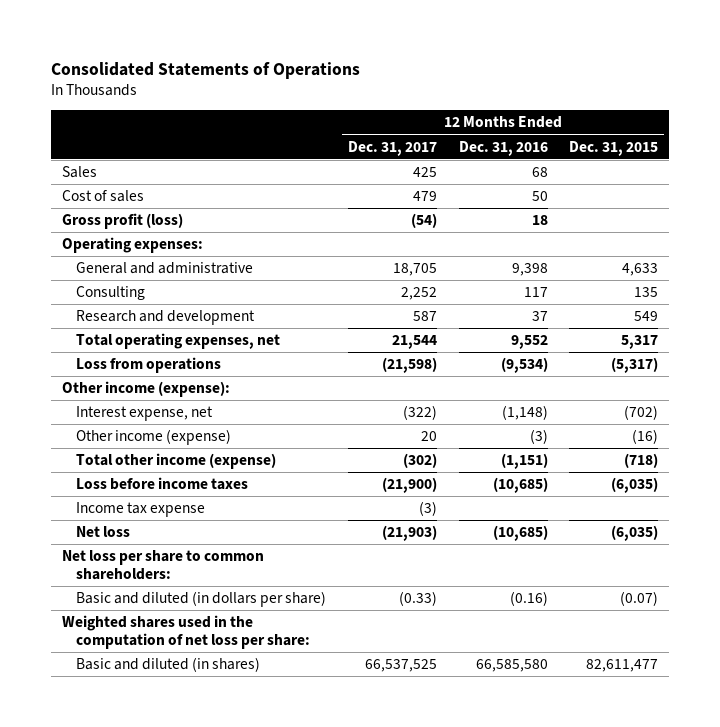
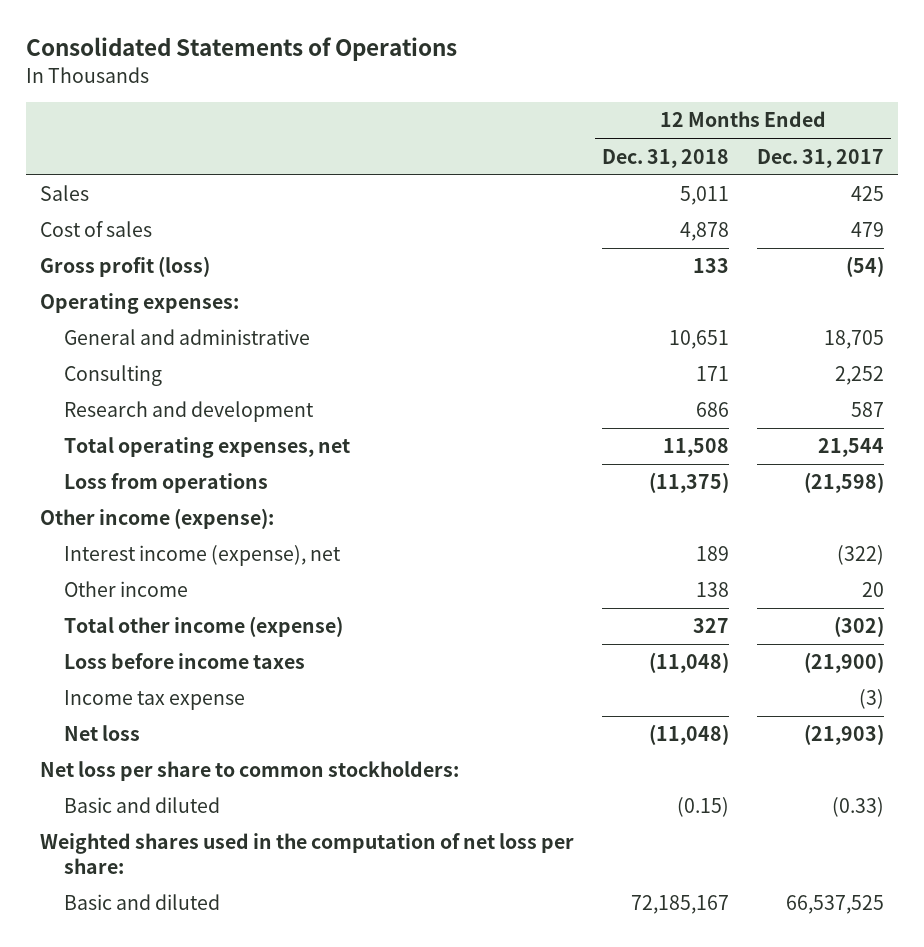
[458,140,548,156] Dec. 31, 2016 -> none
[569,140,659,156] Dec. 31, 2015 -> none
none -> [602,148,730,168] Dec. 31, 2018
[76,406,214,422] Interest expense, net -> [63,545,341,567] Interest income (expense), net
[76,429,232,446] Other income (expense) -> [63,581,188,598] Other income
[61,550,264,581] Net loss per share to common shareholders: -> [39,761,459,782] Net loss per share to common stockholders:
[76,591,327,608] Basic and diluted (in dollars per share) -> [63,797,220,814] Basic and diluted
[76,657,261,673] Basic and diluted (in shares) -> [63,894,220,911] Basic and diluted

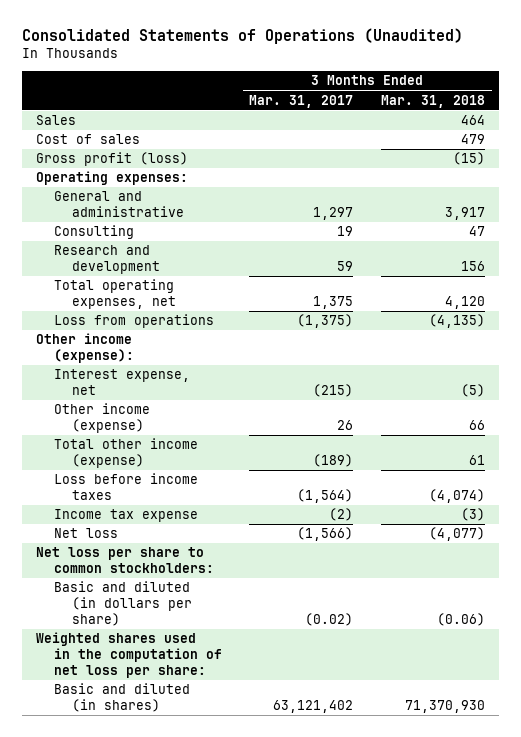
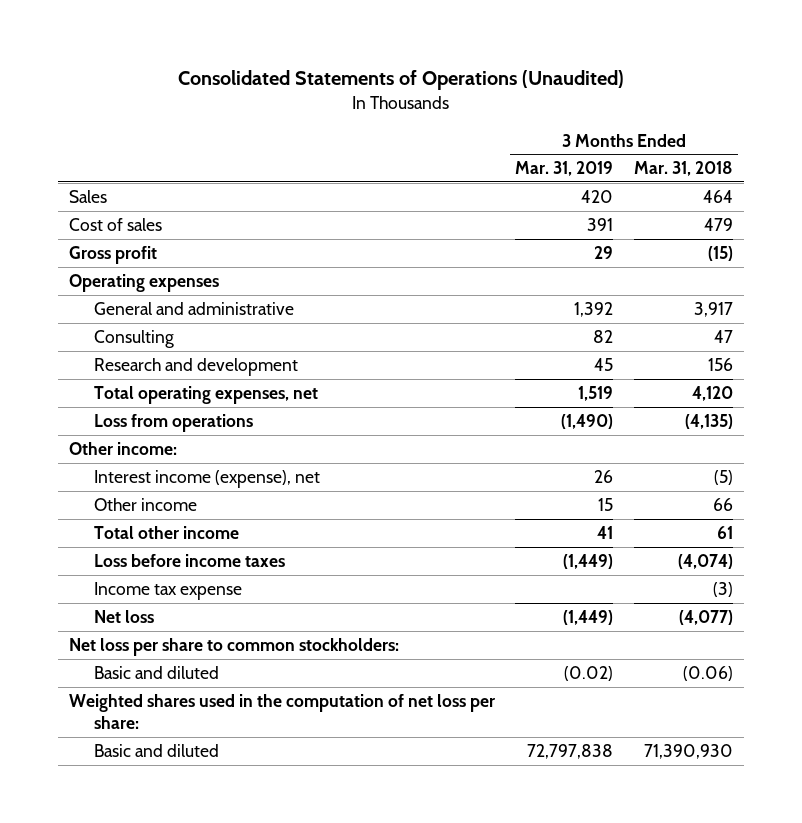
[249,94,354,108] Mar. 31, 2017 -> none
none -> [515,161,614,177] Mar. 31, 2019
[35,152,188,167] Gross profit (loss) -> [68,245,157,264] Gross profit
[35,171,188,186] Operating expenses: -> [68,273,219,292] Operating expenses
[35,333,134,364] Other income (expense): -> [68,441,177,455] Other income:
[53,369,190,396] Interest expense, net -> [93,469,320,488] Interest income (expense), net
[53,403,150,434] Other income (expense) -> [93,497,197,511] Other income
[53,438,198,469] Total other income (expense) -> [93,525,239,539] Total other income
[53,581,193,626] Basic and diluted (in dollars per share) -> [93,665,219,679] Basic and diluted
[53,683,190,713] Basic and diluted (in shares) -> [93,743,219,757] Basic and diluted
[404,700,485,714] 71,370,930 -> [644,743,734,759] 71,390,930

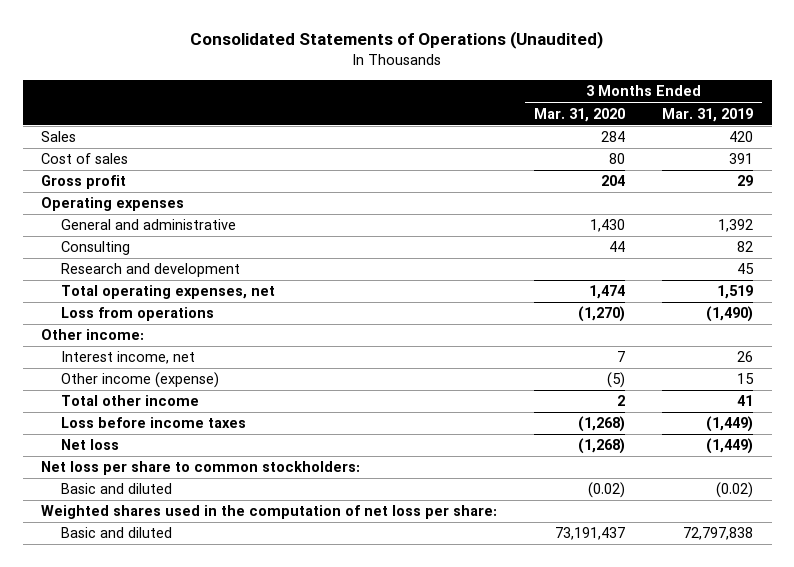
[634,161,734,177] Mar. 31, 2018 -> none
none -> [534,107,626,122] Mar. 31, 2020
[93,469,320,488] Interest income (expense), net -> [60,351,195,365] Interest income, net
[93,497,197,511] Other income -> [60,372,219,389] Other income (expense)
[93,581,242,600] Income tax expense -> none

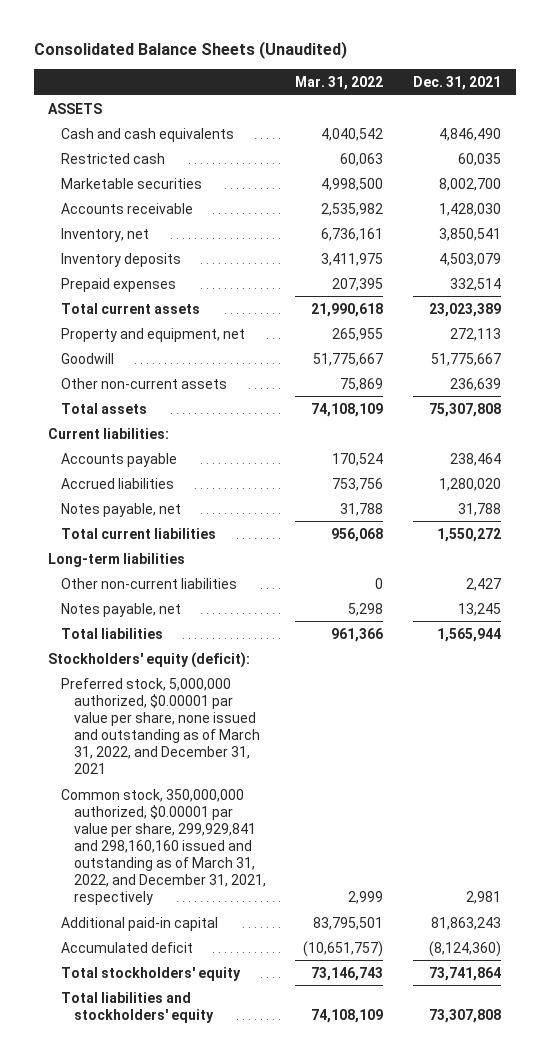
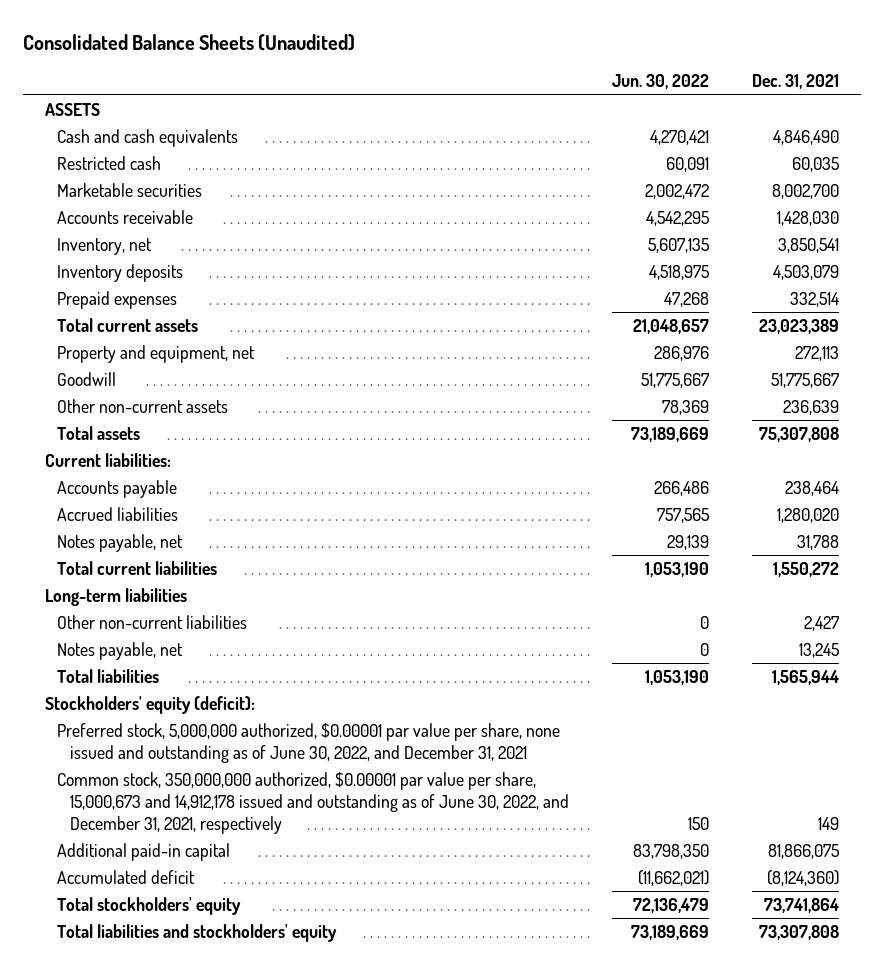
[295,75,384,90] Mar. 31, 2022 -> none
none -> [611,74,709,90] Jun. 30, 2022
[61,677,260,775] Preferred stock, 5,000,000 authorized, $0.00001 par value per share, none issued and outstanding as of March 31, 2022, and December 31, 2021 -> [57,722,561,764] Preferred stock, 5,000,000 authorized, $0.00001 par value per share, none issued and outstanding as of June 30, 2022, and December 31, 2021
[61,788,266,906] Common stock, 350,000,000 authorized, $0.00001 par value per share, 299,929,841 and 298,160,160 issued and outstanding as of March 31, 2022, and December 31, 2021, respectively -> [57,771,569,835] Common stock, 350,000,000 authorized, $0.00001 par value per share, 15,000,673 and 14,912,178 issued and outstanding as of June 30, 2022, and December 31, 2021, respectively
[465,891,501,905] 2,981 -> [818,817,840,831] 149
[430,916,501,930] 81,863,243 -> [768,843,840,859] 81,866,075

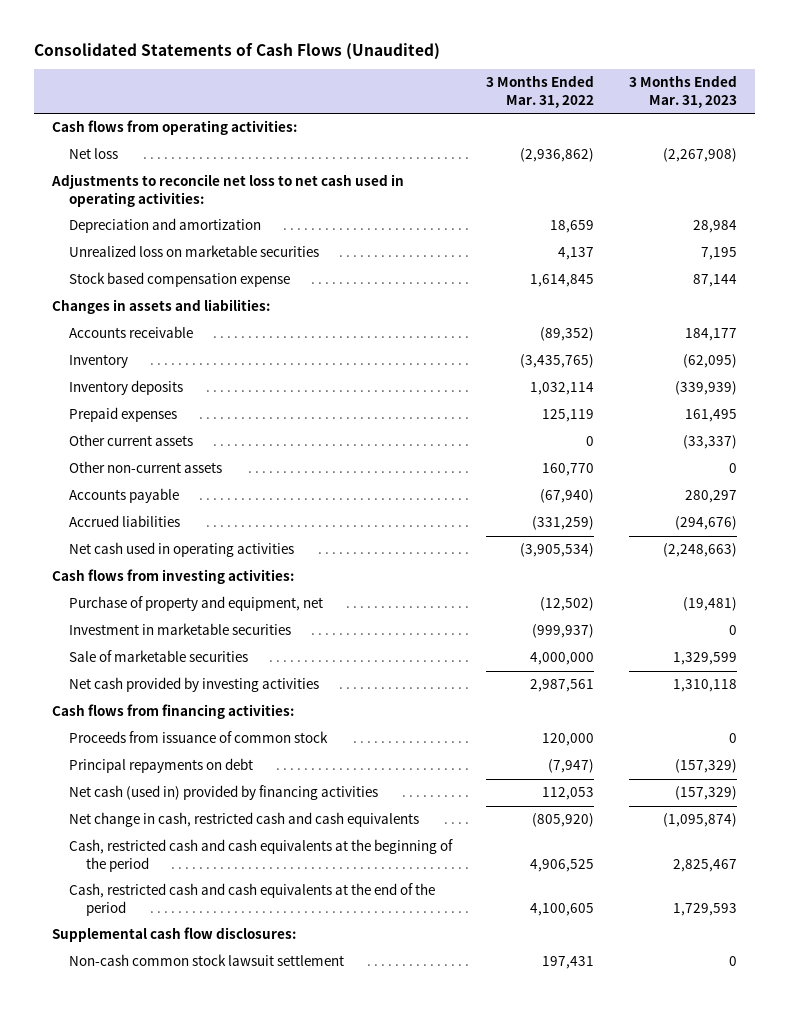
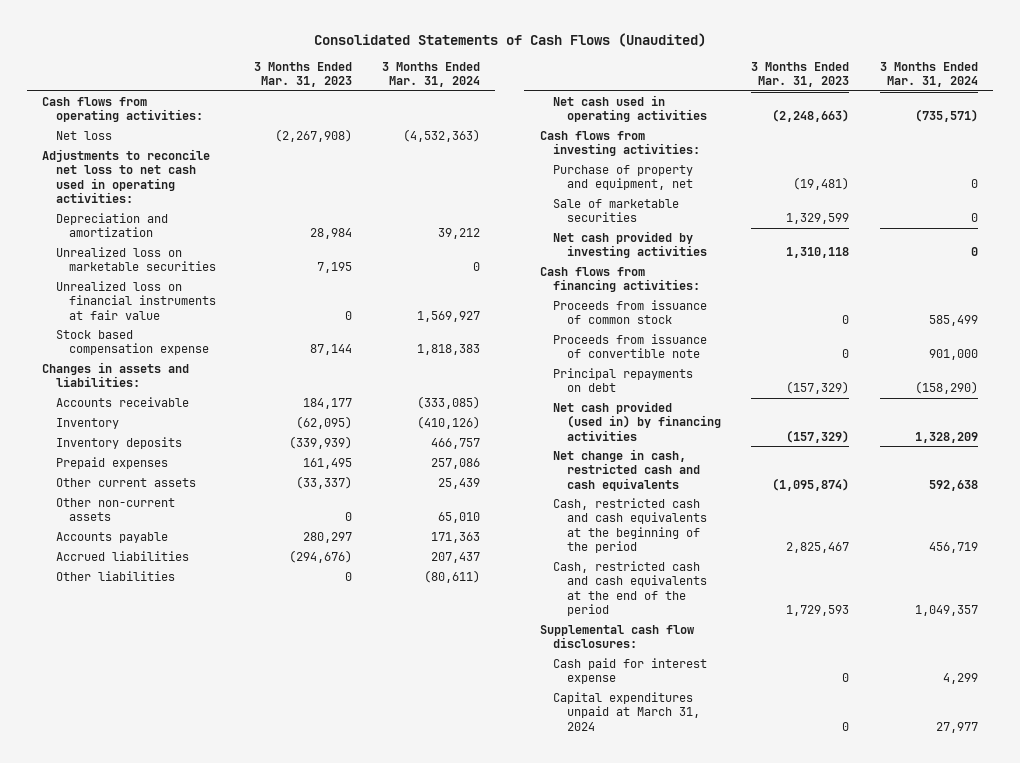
[486,75,595,108] 3 Months Ended Mar. 31, 2022 -> none
none -> [382,61,481,87] 3 Months Ended Mar. 31, 2024
none -> [55,281,217,320] Unrealized loss on financial instruments at fair value
none -> [55,571,175,582] Other liabilities
[68,623,291,636] Investment in marketable securities -> none
none -> [553,334,708,359] Proceeds from issuance of convertible note
[68,785,378,801] Net cash (used in) provided by financing activities -> [553,401,721,441] Net cash provided (used in) by financing activities
[68,954,344,967] Non-cash common stock lawsuit settlement -> none
none -> [553,658,708,685] Cash paid for interest expense
none -> [553,692,700,731] Capital expenditures unpaid at March 31, 2024

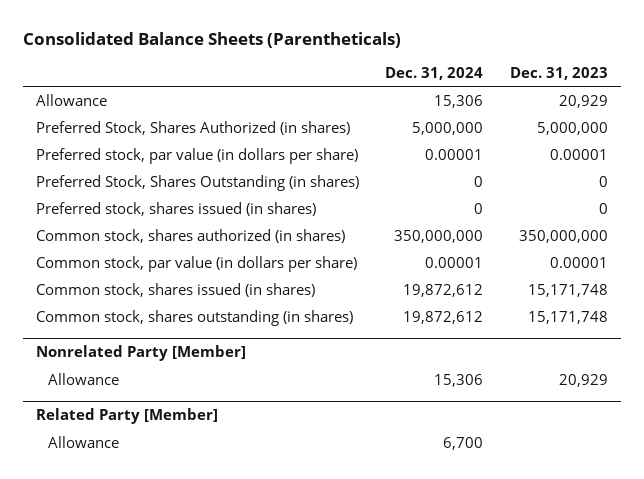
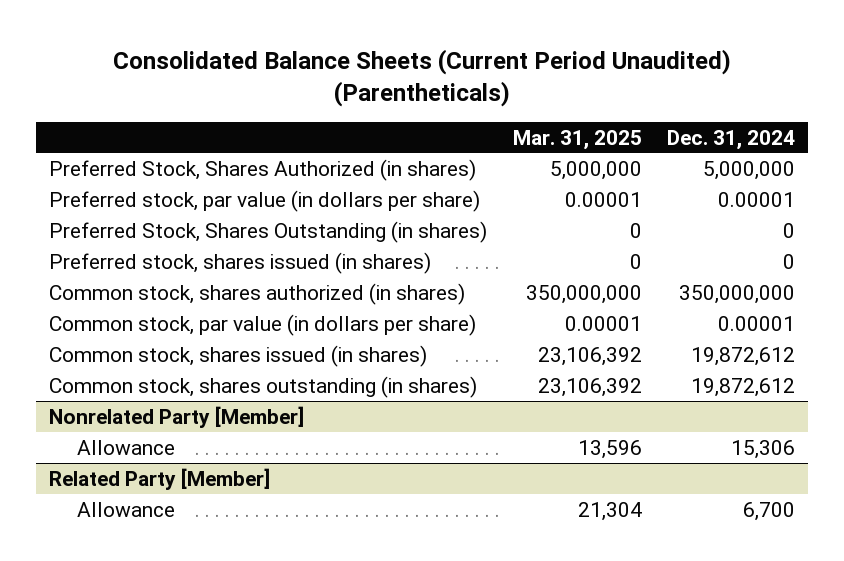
[22,31,401,48] Consolidated Balance Sheets (Parentheticals) -> [113,48,732,107] Consolidated Balance Sheets (Current Period Unaudited) (Parentheticals)
[510,66,609,80] Dec. 31, 2023 -> none
none -> [512,129,642,150] Mar. 31, 2025
[35,93,107,106] Allowance -> none

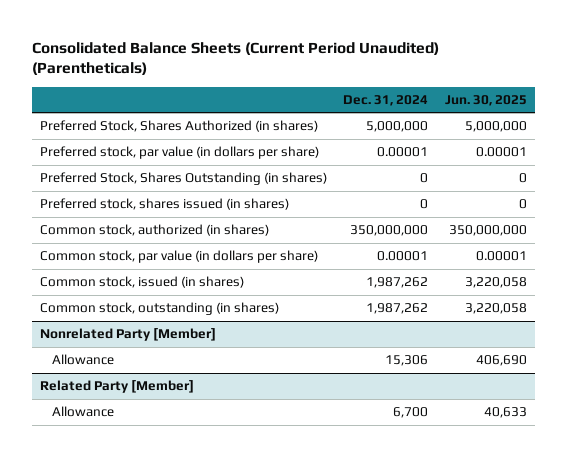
[512,129,642,150] Mar. 31, 2025 -> none
none -> [444,94,527,106] Jun. 30, 2025
[49,282,466,305] Common stock, shares authorized (in shares) -> [40,224,270,237] Common stock, authorized (in shares)
[49,344,428,367] Common stock, shares issued (in shares) -> [40,276,245,289] Common stock, issued (in shares)
[691,346,796,366] 19,872,612 -> [366,277,429,289] 1,987,262
[49,375,478,398] Common stock, shares outstanding (in shares) -> [40,302,280,316] Common stock, outstanding (in shares)
[691,377,796,397] 19,872,612 -> [366,303,429,315] 1,987,262

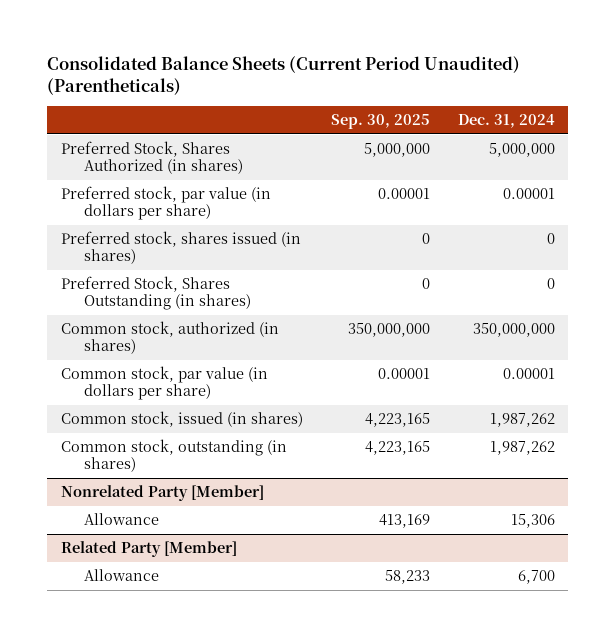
[444,94,527,106] Jun. 30, 2025 -> none
none -> [330,114,430,130] Sep. 30, 2025
[40,172,328,186] Preferred Stock, Shares Outstanding (in shares) -> [61,276,251,311] Preferred Stock, Shares Outstanding (in shares)

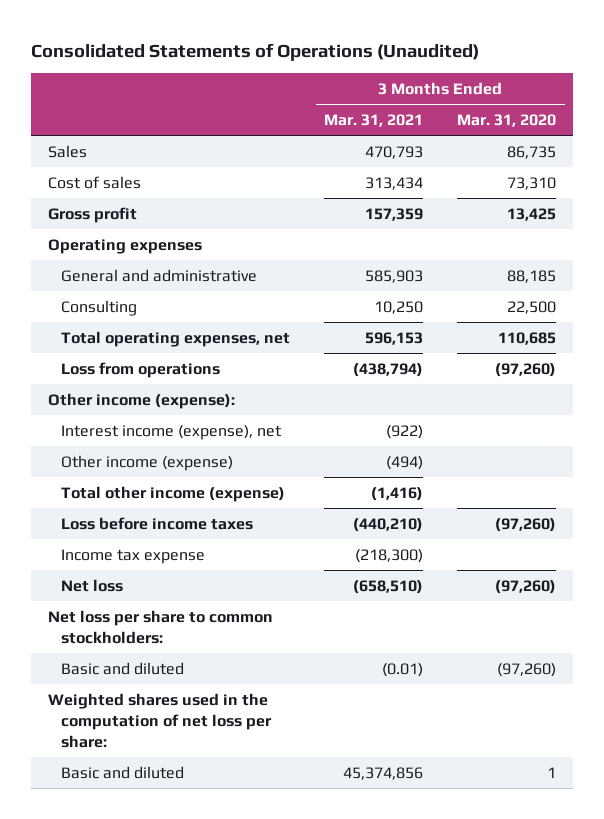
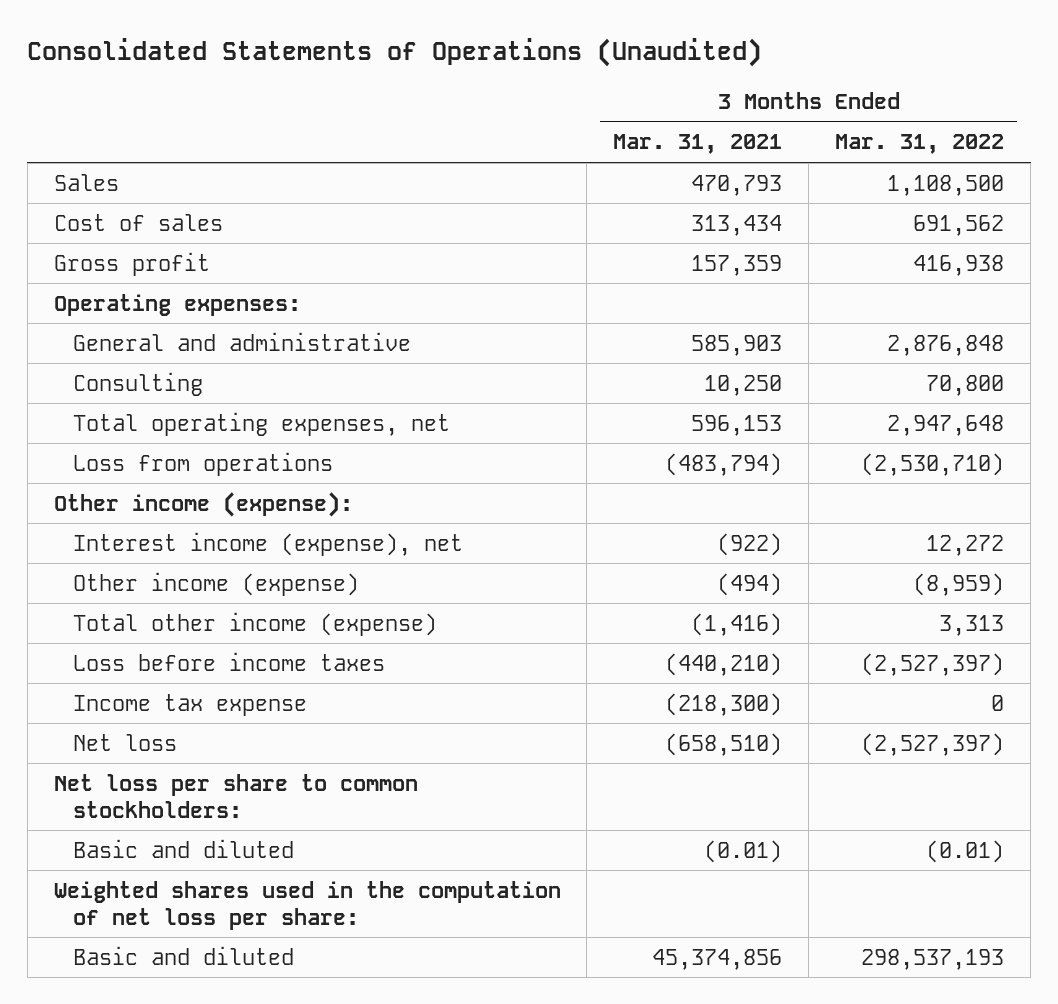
[457,114,557,128] Mar. 31, 2020 -> none
none -> [835,134,1005,155] Mar. 31, 2022
[48,238,203,254] Operating expenses -> [53,293,301,316] Operating expenses:
[353,362,424,377] (438,794) -> [665,452,783,476] (483,794)

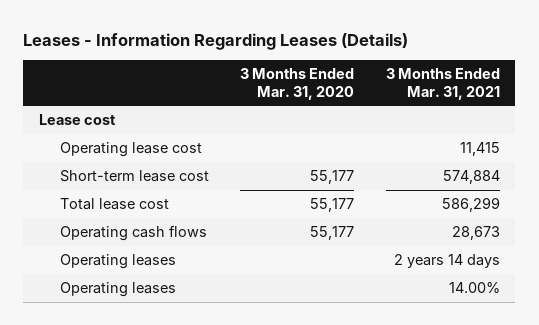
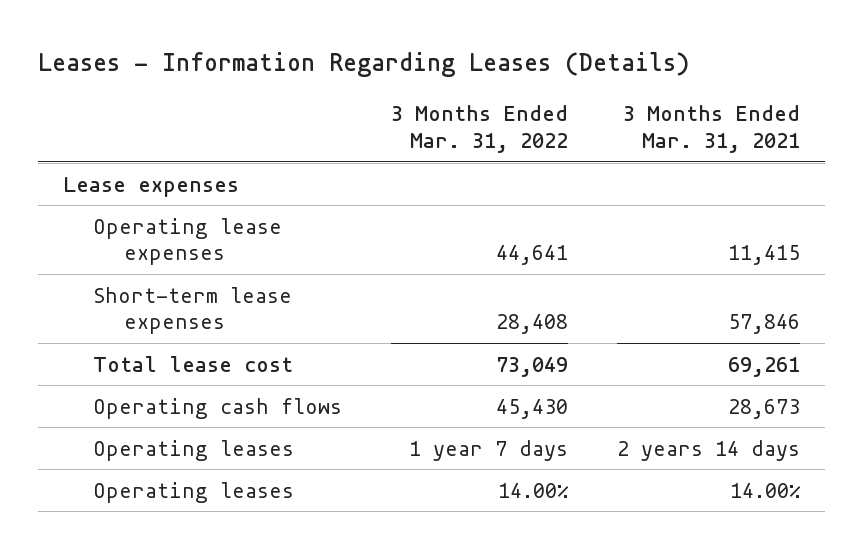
[240,68,355,100] 3 Months Ended Mar. 31, 2020 -> none
none -> [391,105,569,153] 3 Months Ended Mar. 31, 2022
[38,114,116,126] Lease cost -> [62,176,239,197] Lease expenses
[59,142,202,158] Operating lease cost -> [93,217,283,266] Operating lease expenses
[59,170,209,183] Short-term lease cost -> [93,286,293,335] Short-term lease expenses
[442,170,500,185] 574,884 -> [728,314,801,335] 57,846
[441,197,500,213] 586,299 -> [728,356,801,377] 69,261

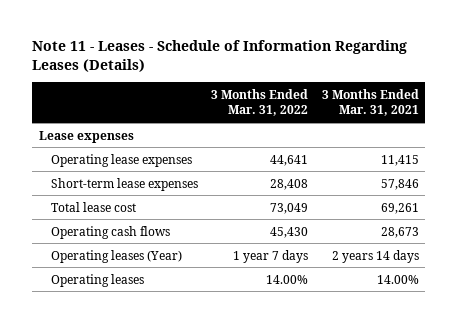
[38,52,690,78] Leases - Information Regarding Leases (Details) -> [32,40,408,73] Note 11 - Leases - Schedule of Information Regarding Leases (Details)
[93,439,295,461] Operating leases -> [50,249,182,263] Operating leases (Year)

